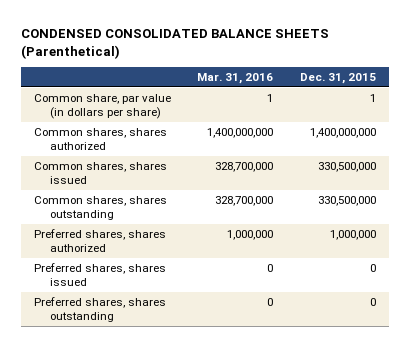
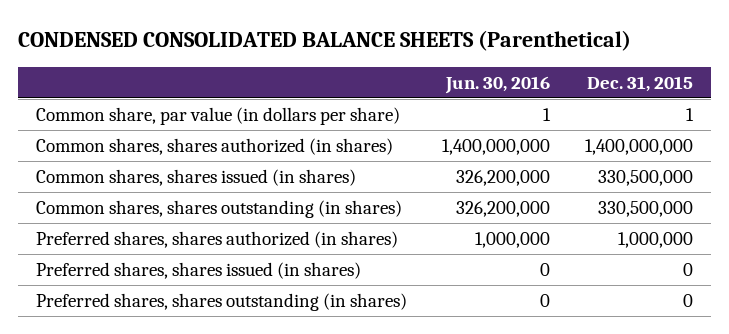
[197,73,274,85] Mar. 31, 2016 -> none
none -> [444,75,550,94] Jun. 30, 2016
[34,127,168,151] Common shares, shares authorized -> [35,138,393,156] Common shares, shares authorized (in shares)
[34,161,168,185] Common shares, shares issued -> [35,169,356,187] Common shares, shares issued (in shares)
[34,195,168,221] Common shares, shares outstanding -> [35,200,402,219] Common shares, shares outstanding (in shares)
[34,228,167,253] Preferred shares, shares authorized -> [35,231,398,249] Preferred shares, shares authorized (in shares)
[34,262,167,287] Preferred shares, shares issued -> [35,262,361,280] Preferred shares, shares issued (in shares)
[34,296,167,323] Preferred shares, shares outstanding -> [35,293,407,312] Preferred shares, shares outstanding (in shares)

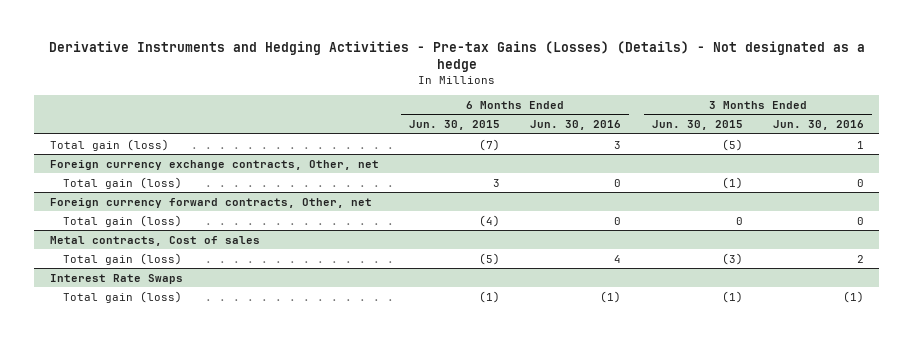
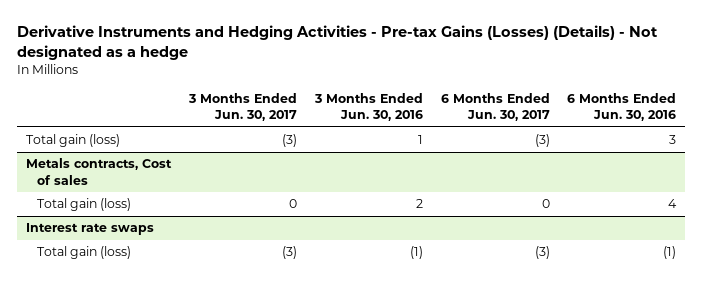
[408,119,500,130] Jun. 30, 2015 -> none
[651,119,743,130] Jun. 30, 2015 -> none
none -> [188,92,298,122] 3 Months Ended Jun. 30, 2017
none -> [440,92,550,122] 6 Months Ended Jun. 30, 2017
[49,159,379,170] Foreign currency exchange contracts, Other, net -> none
[62,176,182,189] Total gain (loss) -> none
[49,197,372,208] Foreign currency forward contracts, Other, net -> none
[62,214,182,227] Total gain (loss) -> none
[49,235,260,246] Metal contracts, Cost of sales -> [26,158,173,185] Metals contracts, Cost of sales
[49,273,183,284] Interest Rate Swaps -> [26,223,155,236] Interest rate swaps

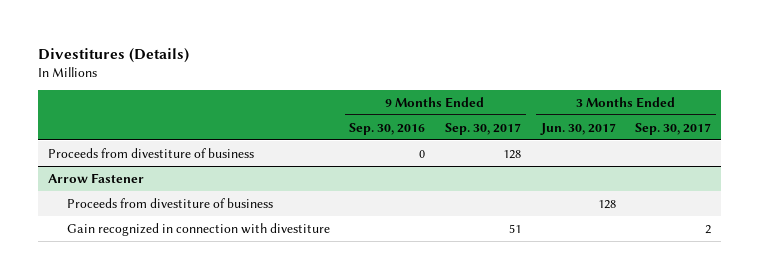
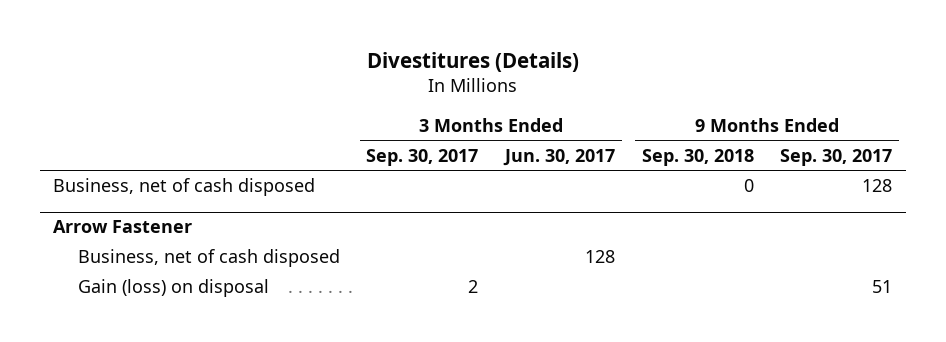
[349,122,426,135] Sep. 30, 2016 -> none
none -> [641,148,754,166] Sep. 30, 2018
[48,147,255,158] Proceeds from divestiture of business -> [53,178,316,197] Business, net of cash disposed
[66,197,273,208] Proceeds from divestiture of business -> [77,249,340,268] Business, net of cash disposed
[66,222,330,236] Gain recognized in connection with divestiture -> [77,279,269,298] Gain (loss) on disposal

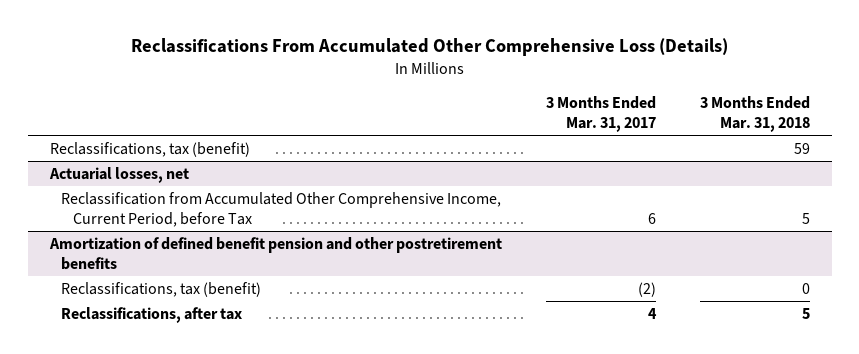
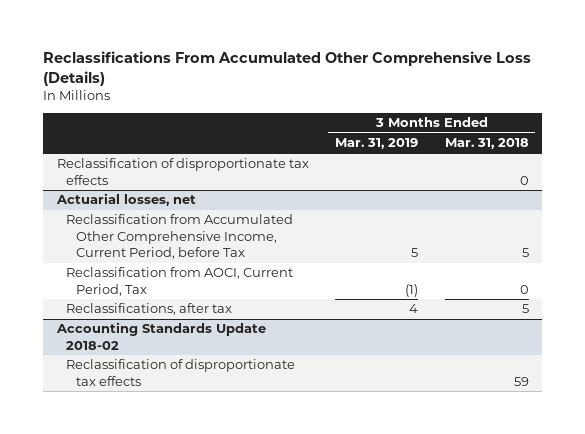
[545,96,656,132] 3 Months Ended Mar. 31, 2017 -> none
none -> [335,138,419,150] Mar. 31, 2019
[49,141,250,157] Reclassifications, tax (benefit) -> none
none -> [56,158,309,185] Reclassification of disproportionate tax effects
[48,236,502,270] Amortization of defined benefit pension and other postretirement benefits -> none
[61,281,262,297] Reclassifications, tax (benefit) -> [66,267,294,296] Reclassification from AOCI, Current Period, Tax
none -> [55,322,266,350] Accounting Standards Update 2018-02
none -> [66,359,296,386] Reclassification of disproportionate tax effects

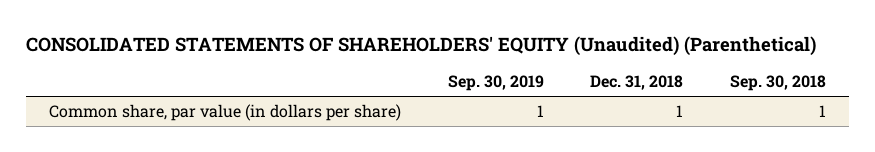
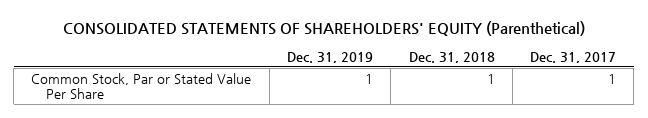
[25,35,816,56] CONSOLIDATED STATEMENTS OF SHAREHOLDERS' EQUITY (Unaudited) (Parenthetical) -> [62,21,585,37] CONSOLIDATED STATEMENTS OF SHAREHOLDERS' EQUITY (Parenthetical)
[447,75,544,92] Sep. 30, 2019 -> none
[729,75,826,92] Sep. 30, 2018 -> none
none -> [286,51,373,63] Dec. 31, 2019
none -> [530,51,617,63] Dec. 31, 2017
[49,104,402,122] Common share, par value (in dollars per share) -> [31,72,252,100] Common Stock, Par or Stated Value Per Share

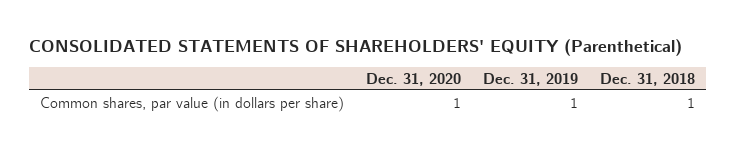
[530,51,617,63] Dec. 31, 2017 -> none
none -> [366,72,462,86] Dec. 31, 2020
[31,72,252,100] Common Stock, Par or Stated Value Per Share -> [40,95,345,112] Common shares, par value (in dollars per share)

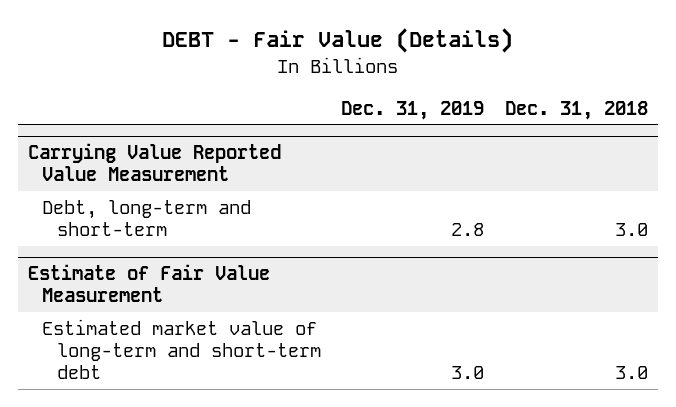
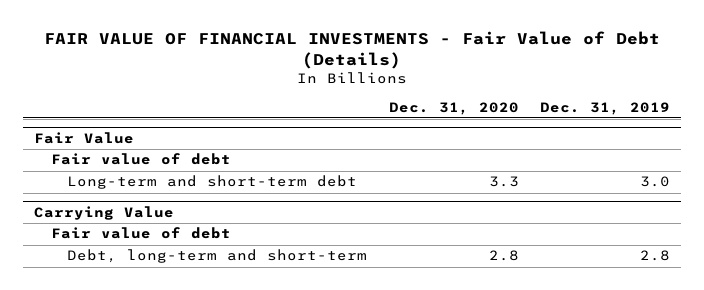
[161,28,513,54] DEBT - Fair Value (Details) -> [44,31,661,69] FAIR VALUE OF FINANCIAL INVESTMENTS - Fair Value of Debt (Details)
[504,100,648,120] Dec. 31, 2018 -> none
none -> [388,101,519,115] Dec. 31, 2020
none -> [34,131,135,144] Fair Value
none -> [50,153,231,166] Fair value of debt
none -> [67,175,358,190] Long-term and short-term debt
[28,142,282,182] Carrying Value Reported Value Measurement -> [34,205,175,220] Carrying Value
none -> [50,227,231,240] Fair value of debt
[28,263,271,303] Estimate of Fair Value Measurement -> none
[42,318,321,380] Estimated market value of long-term and short-term debt -> none

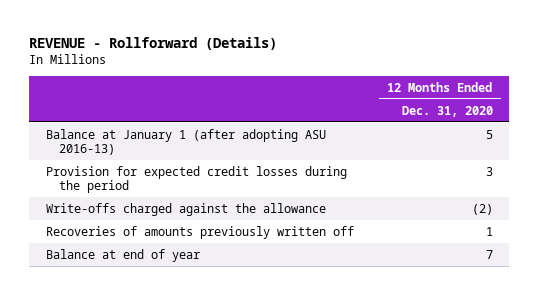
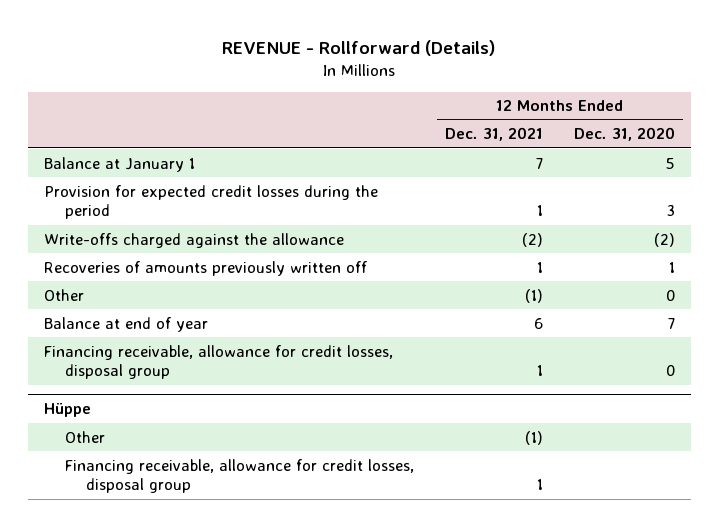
none -> [444,127,543,142] Dec. 31, 2021
[45,128,326,156] Balance at January 1 (after adopting ASU 2016-13) -> [43,156,195,172] Balance at January 1
none -> [43,288,84,301] Other
none -> [43,344,393,380] Financing receivable, allowance for credit losses, disposal group
none -> [43,403,91,418] Hüppe
none -> [64,430,105,443] Other
none -> [64,458,414,494] Financing receivable, allowance for credit losses, disposal group

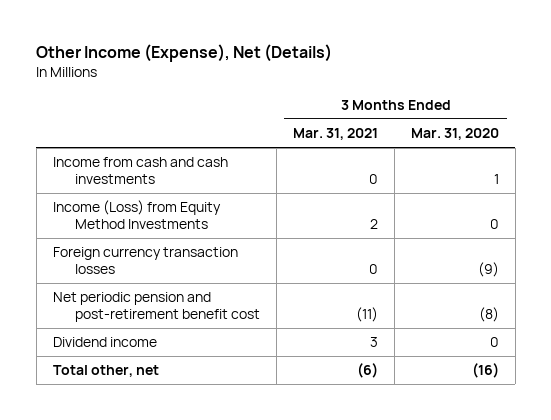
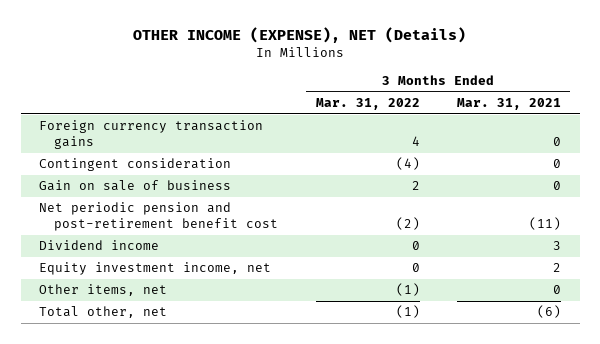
[36,43,333,62] Other Income (Expense), Net (Details) -> [133,27,467,44] OTHER INCOME (EXPENSE), NET (Details)
[410,128,499,141] Mar. 31, 2020 -> none
none -> [315,97,420,110] Mar. 31, 2022
[52,157,228,185] Income from cash and cash investments -> none
[52,200,221,230] Income (Loss) from Equity Method Investments -> none
[52,247,238,275] Foreign currency transaction losses -> [39,120,264,149] Foreign currency transaction gains
none -> [39,158,232,172] Contingent consideration
none -> [39,180,232,192] Gain on sale of business
none -> [39,262,272,276] Equity investment income, net
none -> [39,284,168,297] Other items, net

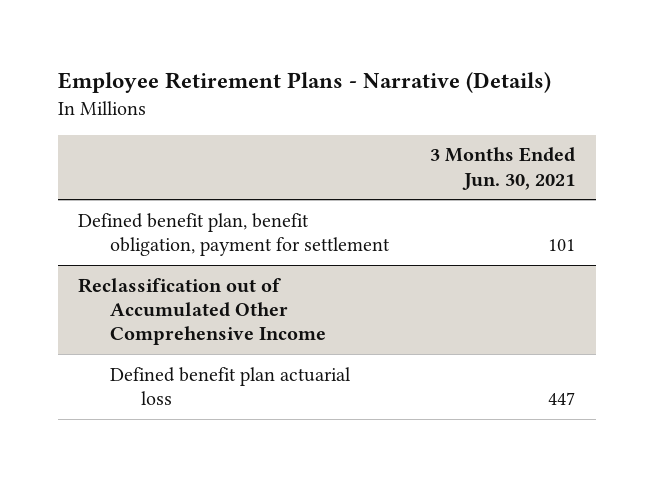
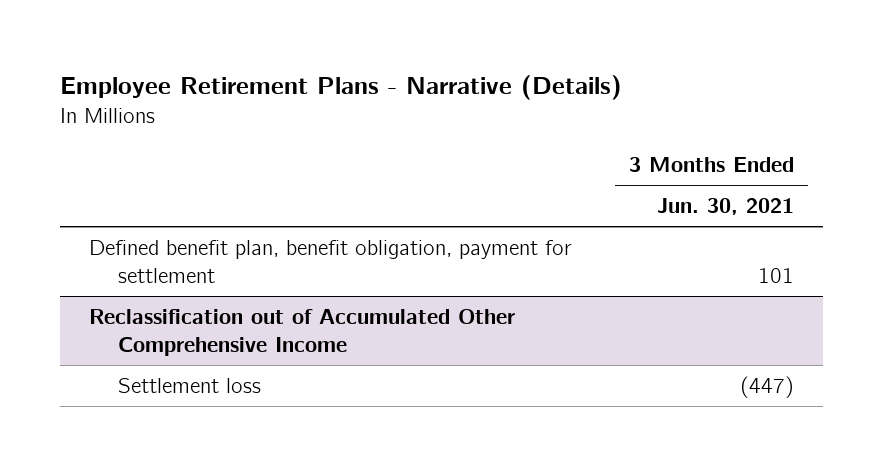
[109,366,351,405] Defined benefit plan actuarial loss -> none
none -> [118,377,262,393] Settlement loss

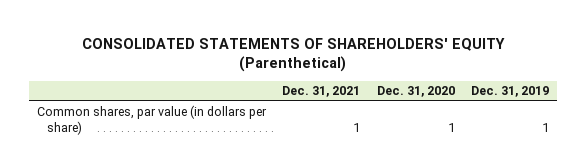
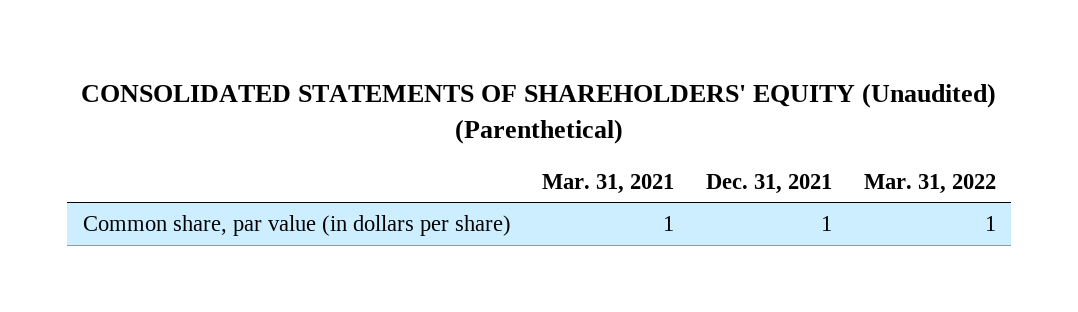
[81,37,505,73] CONSOLIDATED STATEMENTS OF SHAREHOLDERS' EQUITY (Parenthetical) -> [81,83,997,144] CONSOLIDATED STATEMENTS OF SHAREHOLDERS' EQUITY (Unaudited) (Parenthetical)
[376,86,455,98] Dec. 31, 2020 -> none
[470,86,549,98] Dec. 31, 2019 -> none
none -> [542,173,675,194] Mar. 31, 2021
none -> [863,173,996,194] Mar. 31, 2022
[37,105,268,135] Common shares, par value (in dollars per share) -> [82,215,511,237] Common share, par value (in dollars per share)

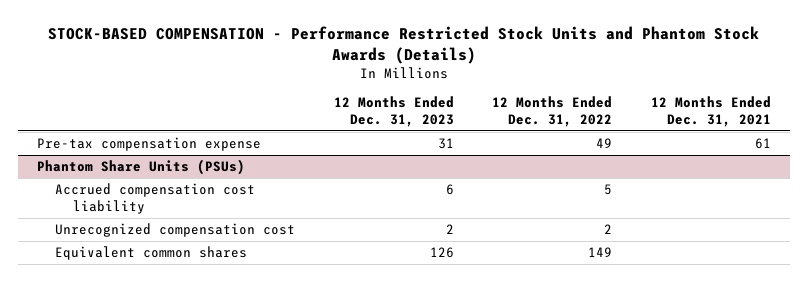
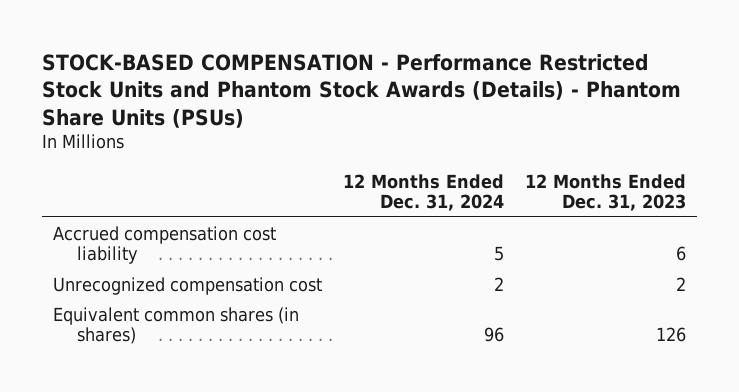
[47,25,759,64] STOCK-BASED COMPENSATION - Performance Restricted Stock Units and Phantom Stock Awards (Details) -> [42,53,682,128] STOCK-BASED COMPENSATION - Performance Restricted Stock Units and Phantom Stock Awards (Details) - Phantom Share Units (PSUs)
[492,96,613,128] 12 Months Ended Dec. 31, 2022 -> none
[650,96,771,128] 12 Months Ended Dec. 31, 2021 -> none
none -> [343,173,505,212] 12 Months Ended Dec. 31, 2024
[37,137,262,152] Pre-tax compensation expense -> none
[37,159,246,176] Phantom Share Units (PSUs) -> none
[55,246,248,261] Equivalent common shares -> [53,306,300,344] Equivalent common shares (in shares)

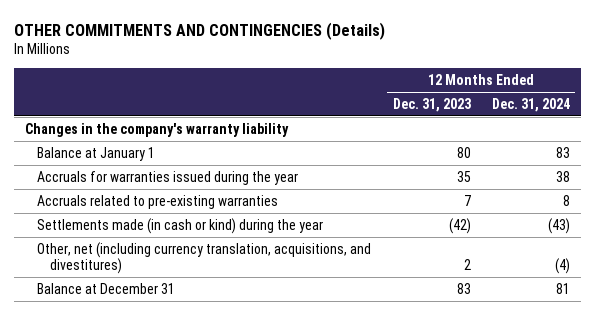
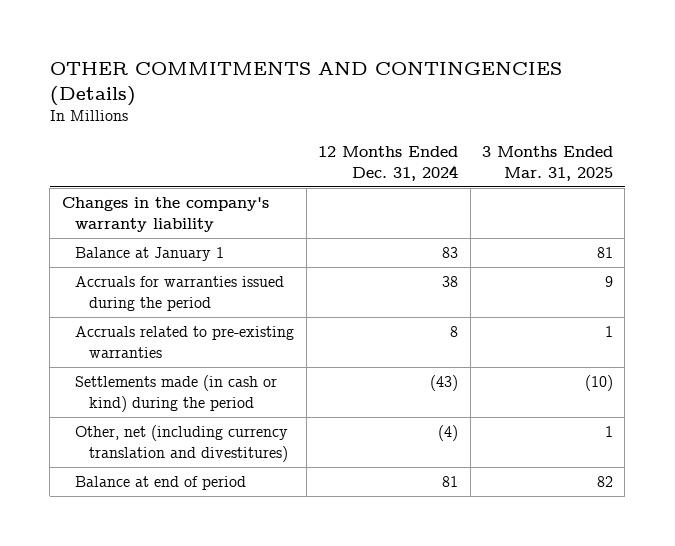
[392,97,471,112] Dec. 31, 2023 -> none
none -> [481,146,613,181] 3 Months Ended Mar. 31, 2025
[37,170,299,185] Accruals for warranties issued during the year -> [75,275,285,311] Accruals for warranties issued during the period
[37,217,324,234] Settlements made (in cash or kind) during the year -> [75,374,278,412] Settlements made (in cash or kind) during the period
[37,241,372,275] Other, net (including currency translation, acquisitions, and divestitures) -> [75,424,289,462] Other, net (including currency translation and divestitures)
[37,282,176,294] Balance at December 31 -> [75,475,247,490] Balance at end of period

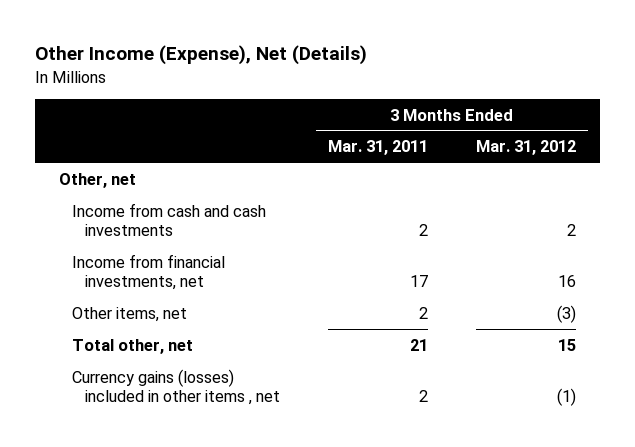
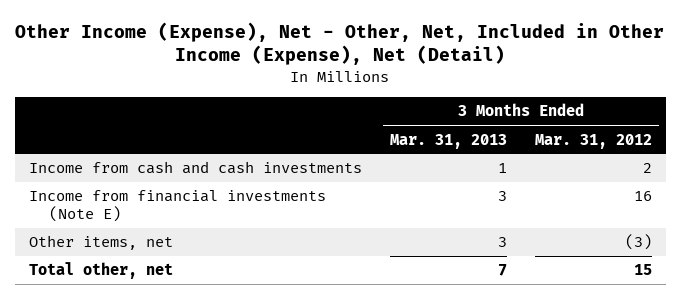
[34,45,367,66] Other Income (Expense), Net (Details) -> [15,22,665,66] Other Income (Expense), Net - Other, Net, Included in Other Income (Expense), Net (Detail)
[327,140,428,156] Mar. 31, 2011 -> none
none -> [389,133,507,149] Mar. 31, 2013
[58,172,136,188] Other, net -> none
[71,253,225,291] Income from financial investments, net -> [28,190,326,223] Income from financial investments (Note E)
[71,368,280,406] Currency gains (losses) included in other items , net -> none

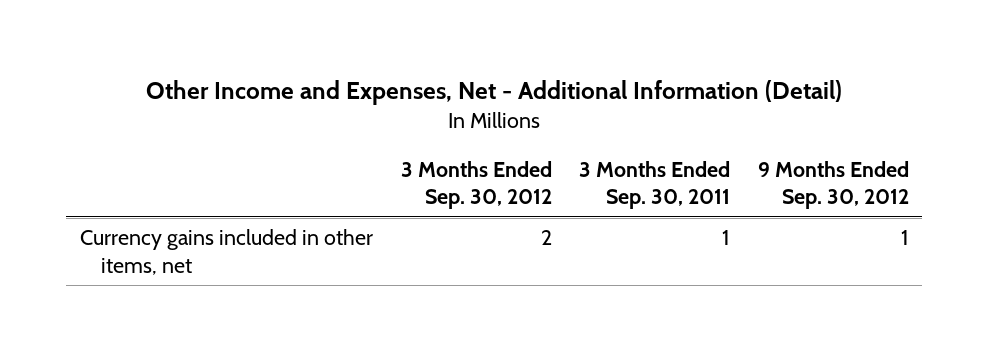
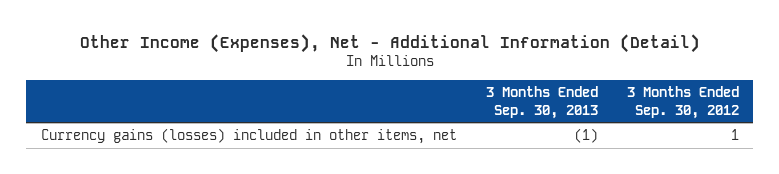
[146,80,843,106] Other Income and Expenses, Net - Additional Information (Detail) -> [79,33,700,53] Other Income (Expenses), Net - Additional Information (Detail)
[579,160,731,210] 3 Months Ended Sep. 30, 2011 -> none
[757,160,909,210] 9 Months Ended Sep. 30, 2012 -> none
none -> [485,86,598,119] 3 Months Ended Sep. 30, 2013
[80,229,374,275] Currency gains included in other items, net -> [40,128,457,145] Currency gains (losses) included in other items, net
[540,230,552,246] 2 -> [730,129,739,141] 1

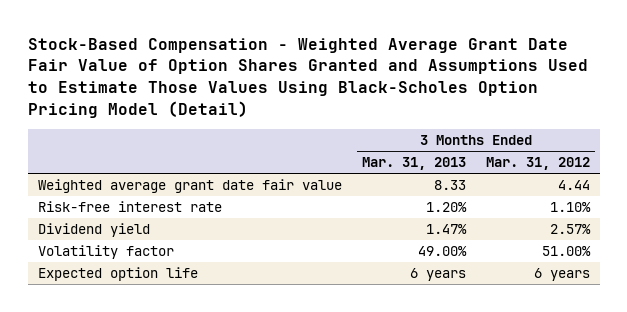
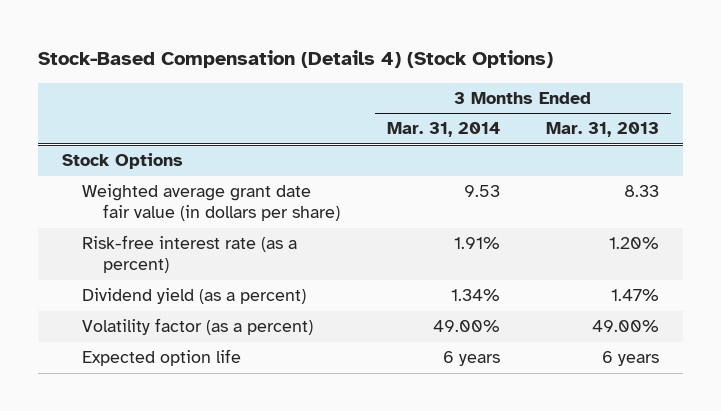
[27,37,588,119] Stock-Based Compensation - Weighted Average Grant Date Fair Value of Option Shares Granted and Assumptions Used to Estimate Those Values Using Black-Scholes Option Pricing Model (Detail) -> [38,50,554,69] Stock-Based Compensation (Details 4) (Stock Options)
[485,157,590,171] Mar. 31, 2012 -> none
none -> [386,122,500,138] Mar. 31, 2014
none -> [61,153,183,170] Stock Options
[37,179,342,194] Weighted average grant date fair value -> [82,184,340,222] Weighted average grant date fair value (in dollars per share)
[37,201,222,213] Risk-free interest rate -> [82,235,298,274] Risk-free interest rate (as a percent)
[37,223,150,238] Dividend yield -> [82,288,307,305] Dividend yield (as a percent)
[37,245,174,260] Volatility factor -> [82,318,314,336] Volatility factor (as a percent)

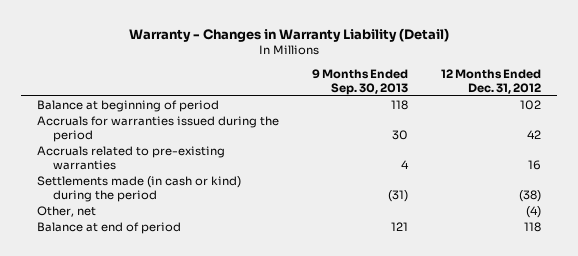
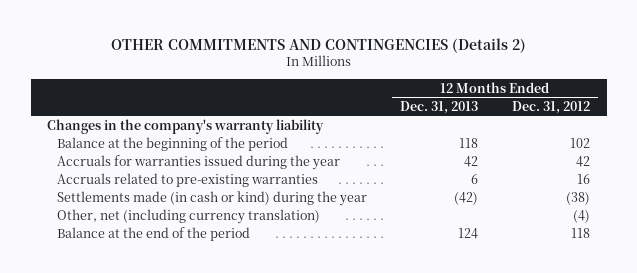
[128,27,449,42] Warranty - Changes in Warranty Liability (Detail) -> [110,37,526,53] OTHER COMMITMENTS AND CONTINGENCIES (Details 2)
[311,69,408,95] 9 Months Ended Sep. 30, 2013 -> none
none -> [400,100,479,114] Dec. 31, 2013
none -> [47,118,325,134] Changes in the company's warranty liability
[37,100,220,113] Balance at beginning of period -> [56,136,288,151] Balance at the beginning of the period
[37,116,280,142] Accruals for warranties issued during the period -> [56,154,340,170] Accruals for warranties issued during the year
[37,176,242,202] Settlements made (in cash or kind) during the period -> [56,190,367,206] Settlements made (in cash or kind) during the year
[37,206,97,218] Other, net -> [56,208,320,224] Other, net (including currency translation)
[37,222,182,235] Balance at end of period -> [56,226,250,241] Balance at the end of the period

